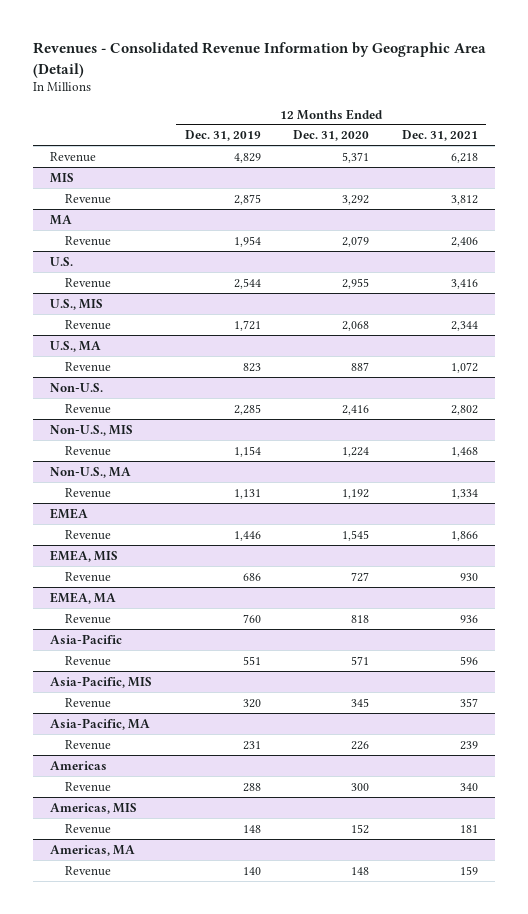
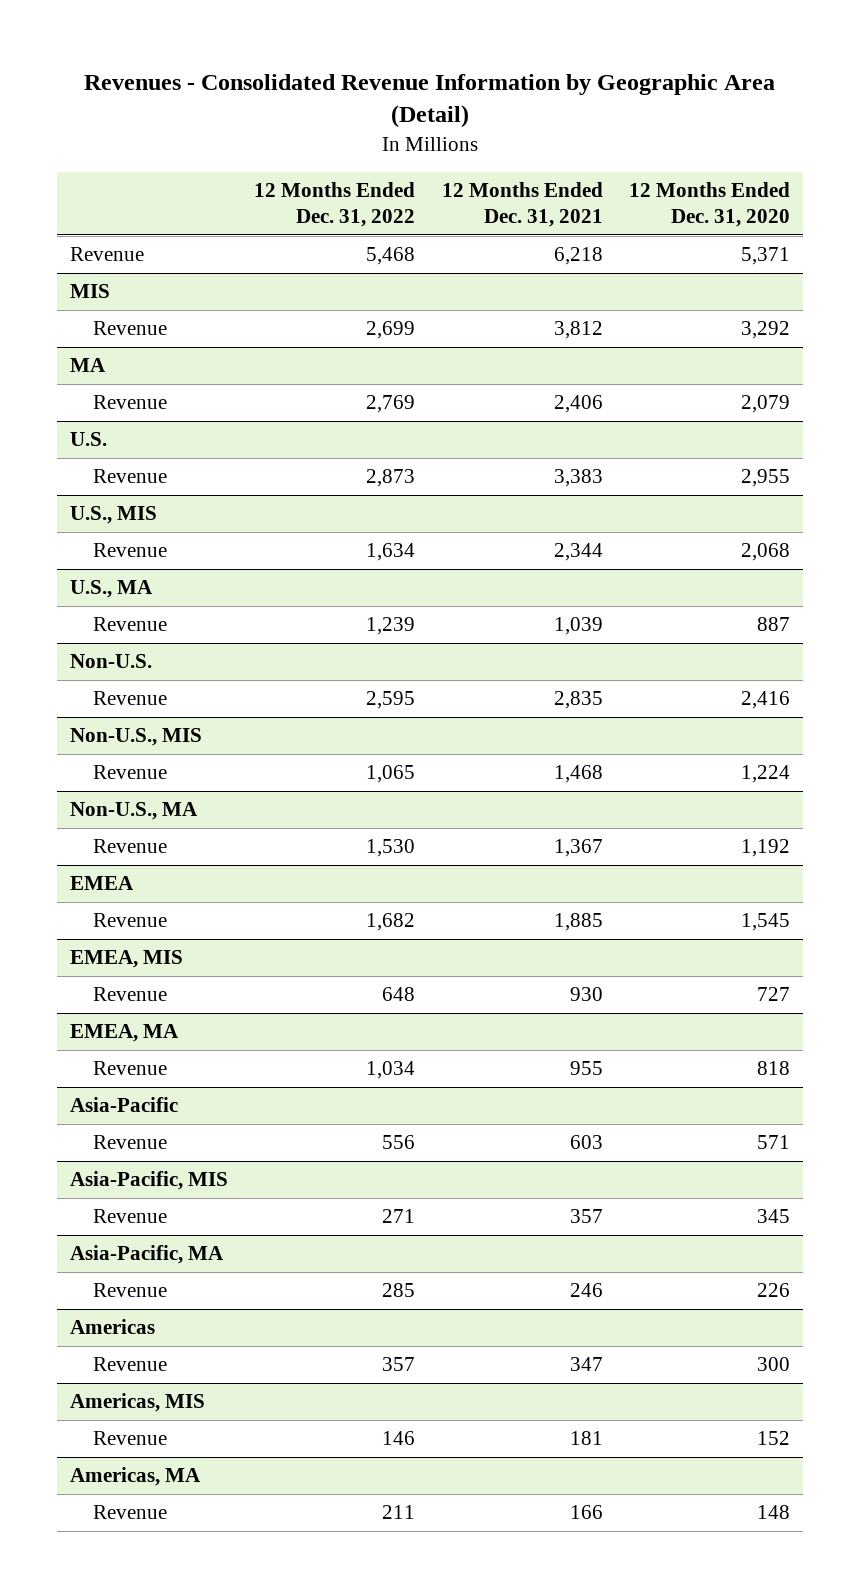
[184,130,261,142] Dec. 31, 2019 -> none
none -> [254,181,416,228] 12 Months Ended Dec. 31, 2022
[451,278,479,289] 3,416 -> [553,469,603,488] 3,383
[451,361,479,373] 1,072 -> [553,617,603,636] 1,039
[451,404,479,415] 2,802 -> [553,691,603,710] 2,835
[451,488,479,499] 1,334 -> [553,839,603,858] 1,367
[451,530,479,541] 1,866 -> [553,913,603,932] 1,885
[460,614,479,623] 936 -> [569,1061,603,1076] 955
[460,655,479,665] 596 -> [569,1135,603,1150] 603
[460,740,479,750] 239 -> [569,1283,603,1298] 246
[460,782,479,791] 340 -> [569,1357,603,1372] 347
[460,865,479,875] 159 -> [569,1505,603,1520] 166

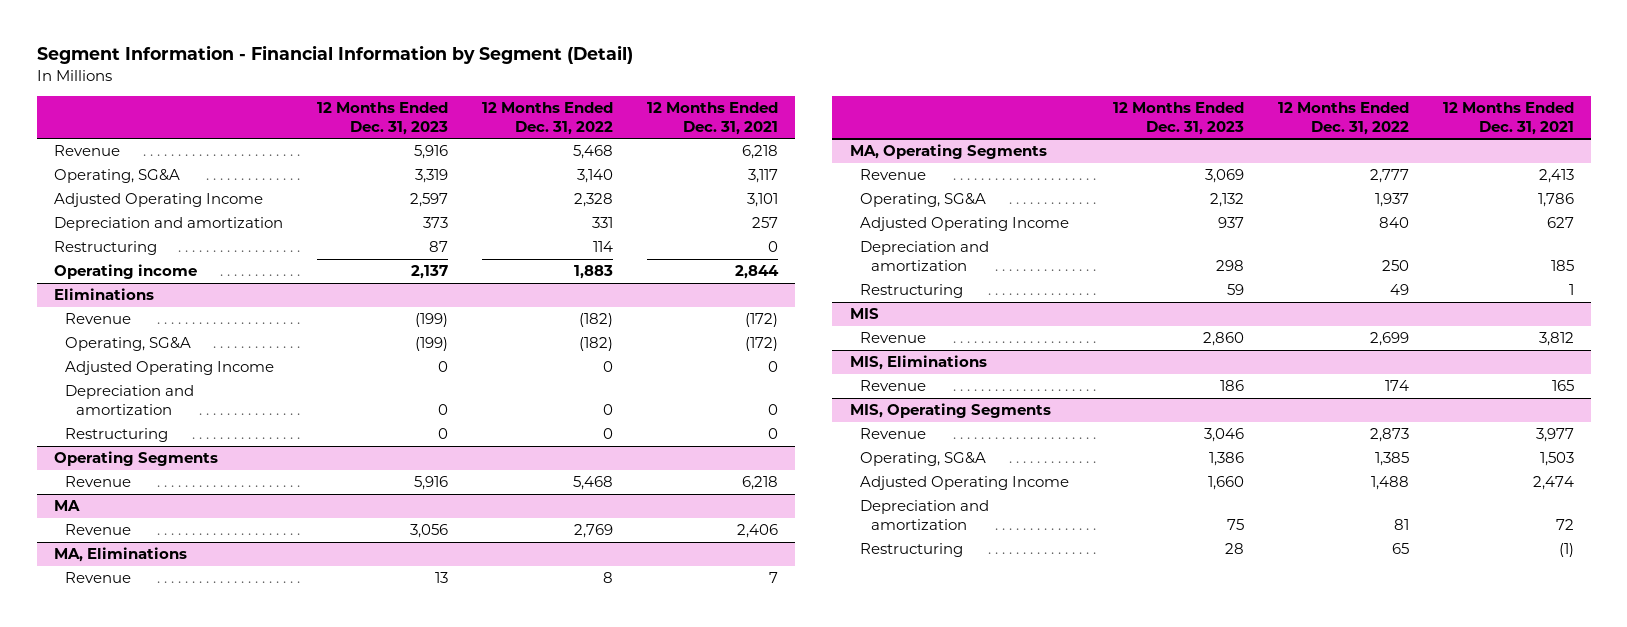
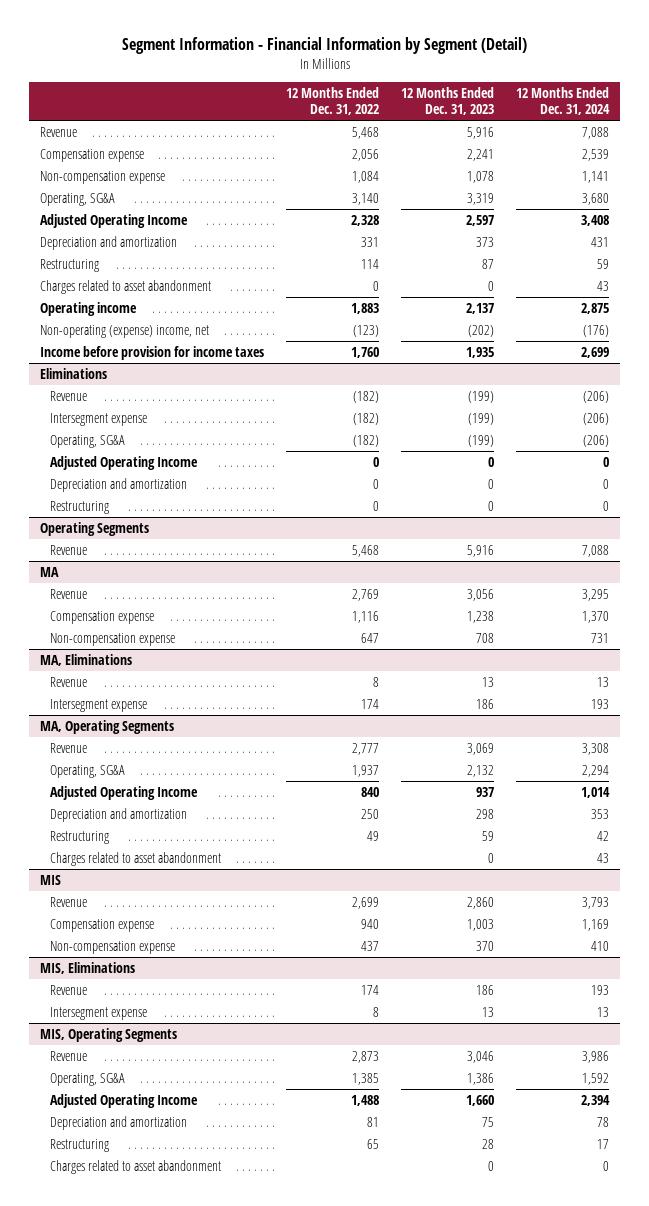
[646,101,778,135] 12 Months Ended Dec. 31, 2021 -> none
none -> [516,86,611,116] 12 Months Ended Dec. 31, 2024
none -> [39,148,144,162] Compensation expense
none -> [39,170,165,184] Non-compensation expense
none -> [39,279,211,294] Charges related to asset abandonment
none -> [39,324,209,338] Non-operating (expense) income, net
none -> [39,345,264,360] Income before provision for income taxes
none -> [50,412,148,426] Intersegment expense
none -> [50,610,155,624] Compensation expense
none -> [50,632,176,646] Non-compensation expense
none -> [50,698,148,712] Intersegment expense
none -> [50,851,222,866] Charges related to asset abandonment
none -> [50,918,155,932] Compensation expense
none -> [50,940,176,954] Non-compensation expense
none -> [50,1006,148,1020] Intersegment expense
none -> [50,1159,222,1174] Charges related to asset abandonment

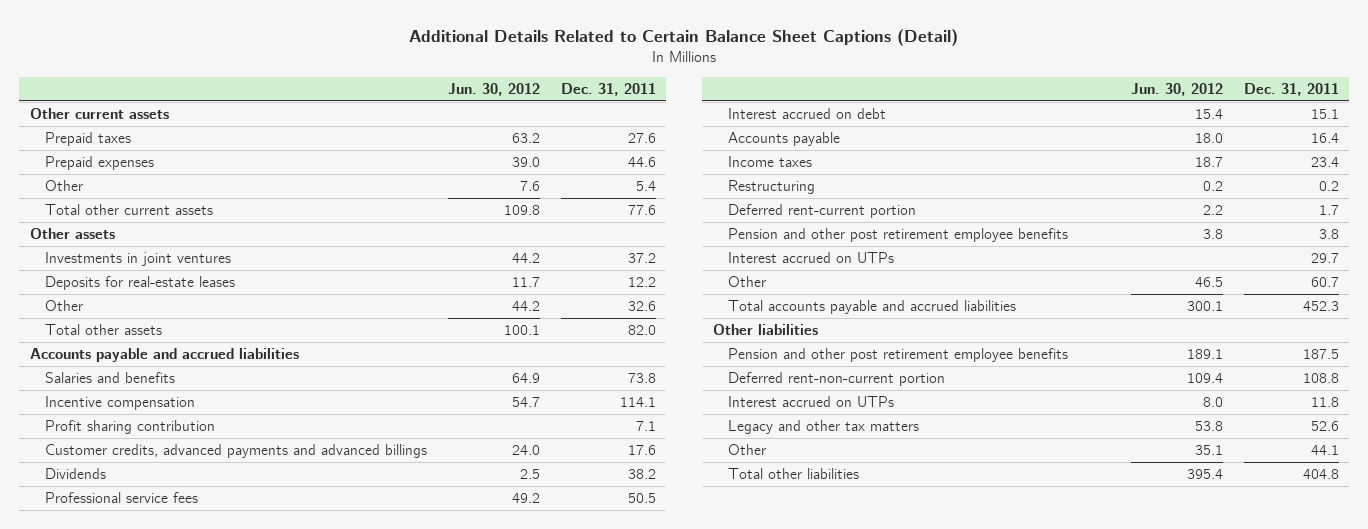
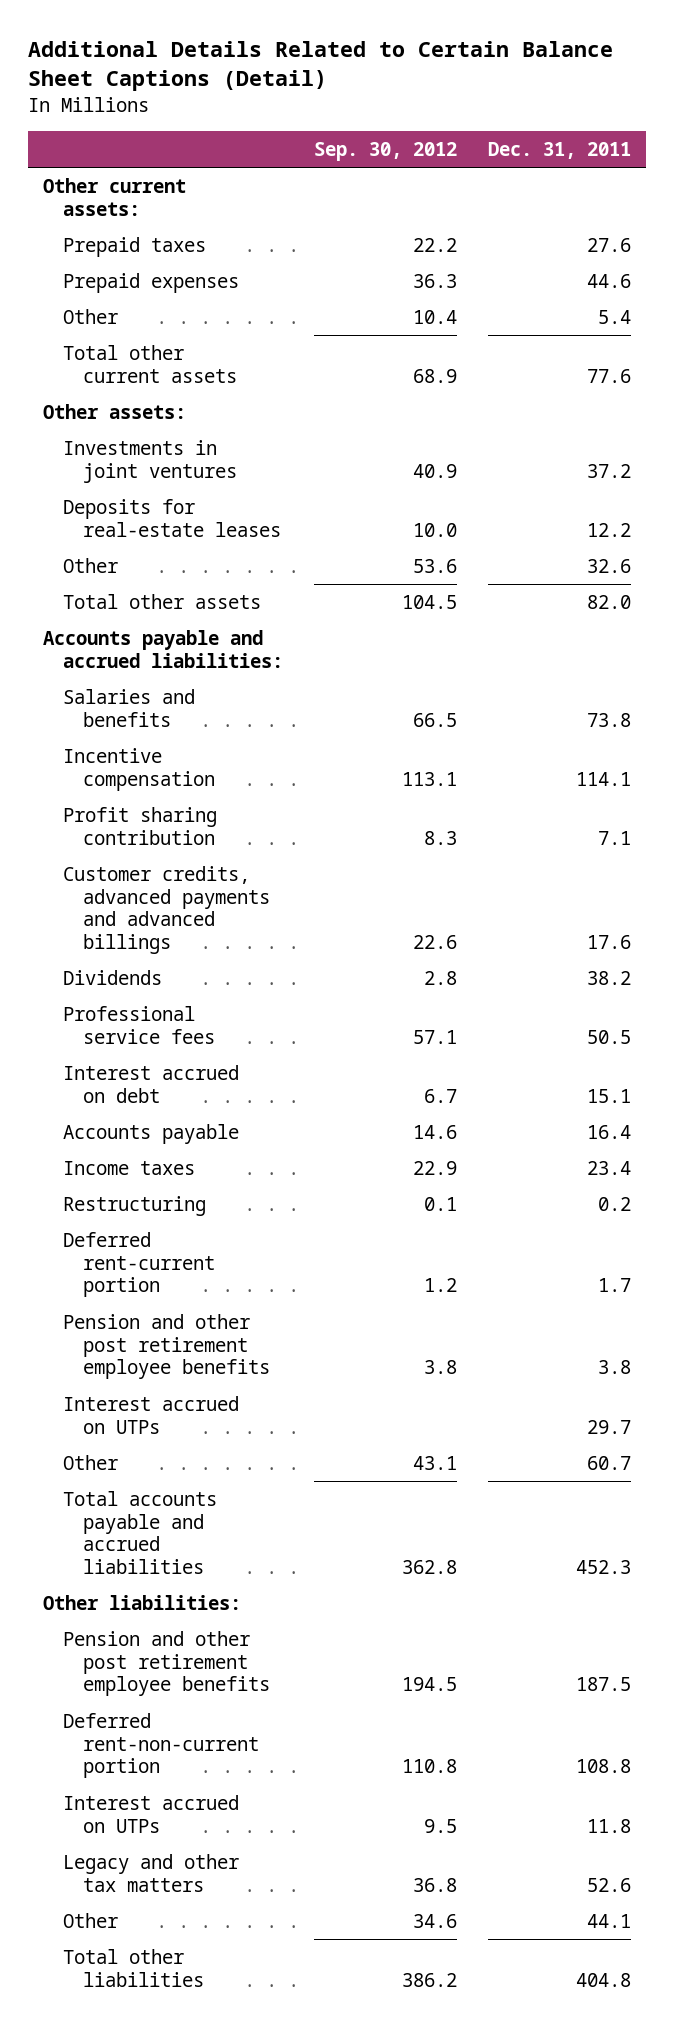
[447,82,540,96] Jun. 30, 2012 -> none
none -> [313,141,457,161] Sep. 30, 2012
[29,108,169,120] Other current assets -> [43,177,187,216] Other current assets:
[29,228,115,240] Other assets -> [43,403,187,419] Other assets:
[29,348,299,363] Accounts payable and accrued liabilities -> [43,629,284,668] Accounts payable and accrued liabilities:
[712,324,818,336] Other liabilities -> [43,1594,242,1610] Other liabilities:

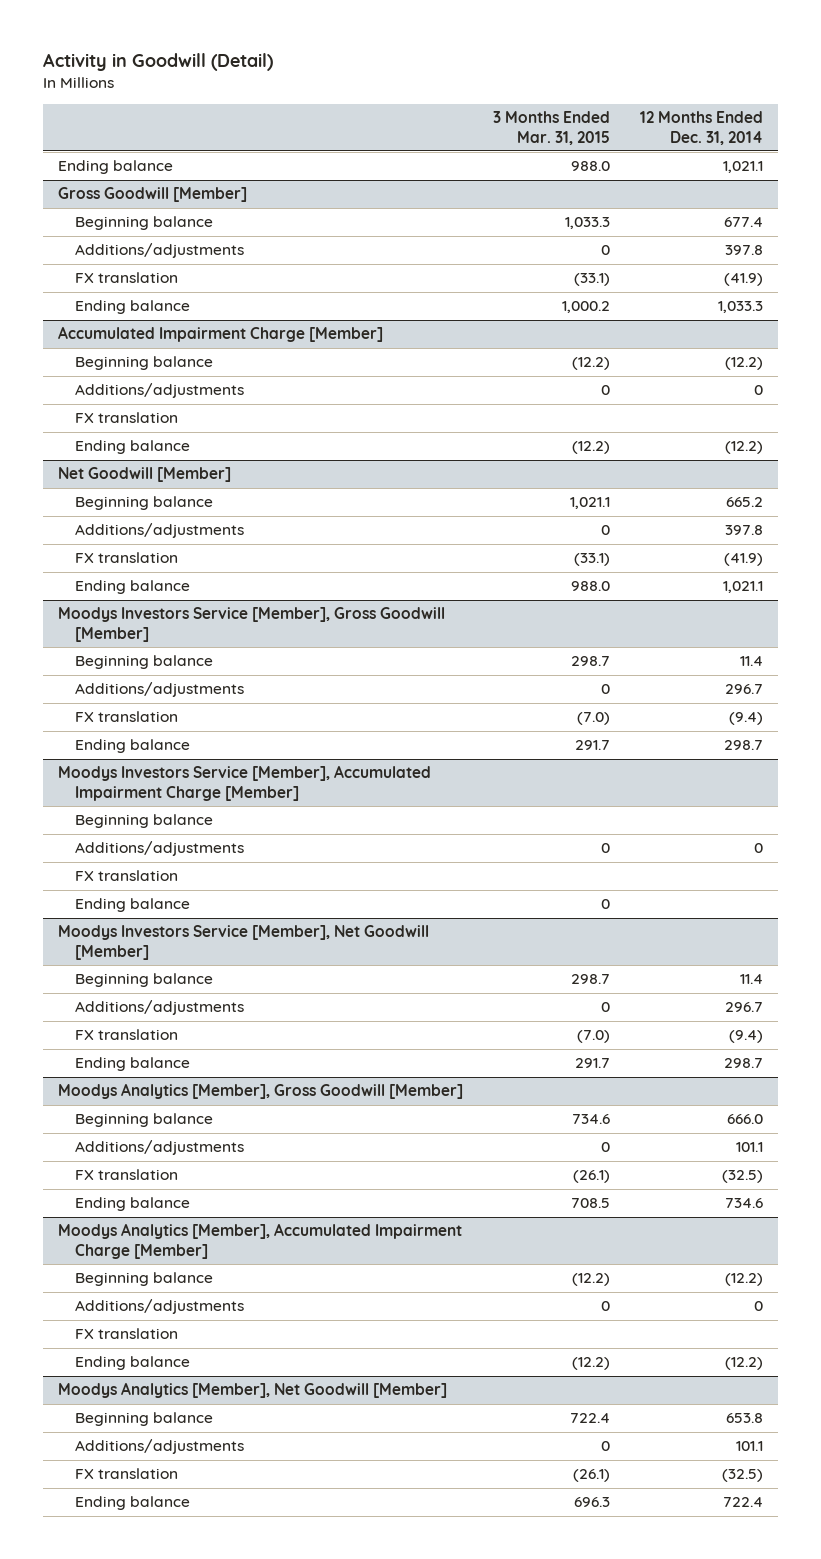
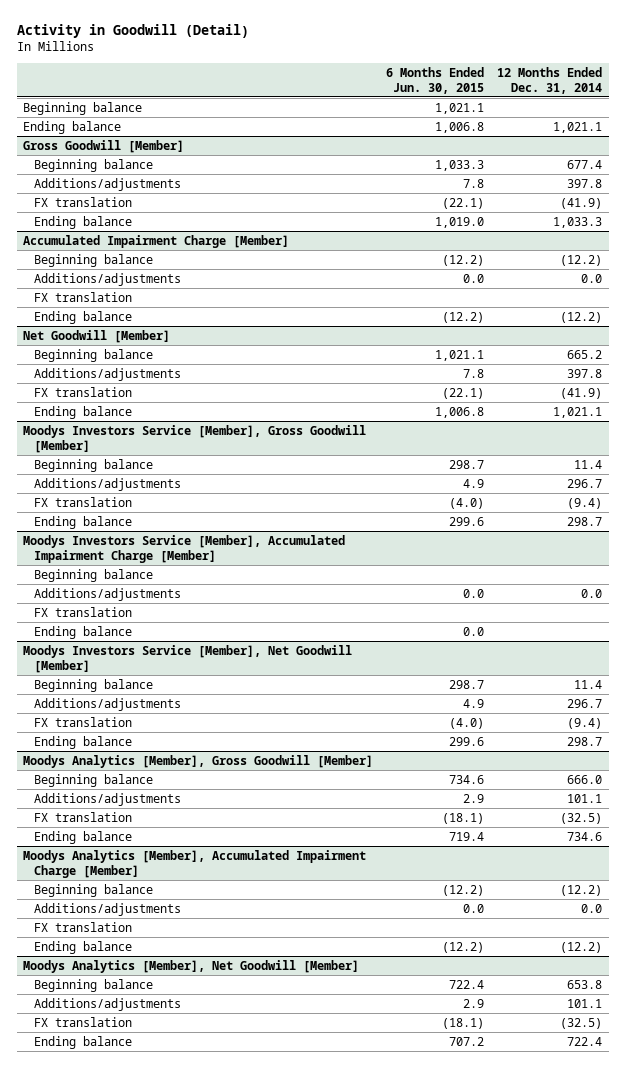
[492,110,610,145] 3 Months Ended Mar. 31, 2015 -> none
none -> [386,66,485,94] 6 Months Ended Jun. 30, 2015
none -> [23,101,143,115] Beginning balance
[754,385,764,396] 0 -> [581,273,603,283] 0.0
[754,843,764,854] 0 -> [581,588,603,598] 0.0
[754,1301,764,1312] 0 -> [581,903,603,913] 0.0

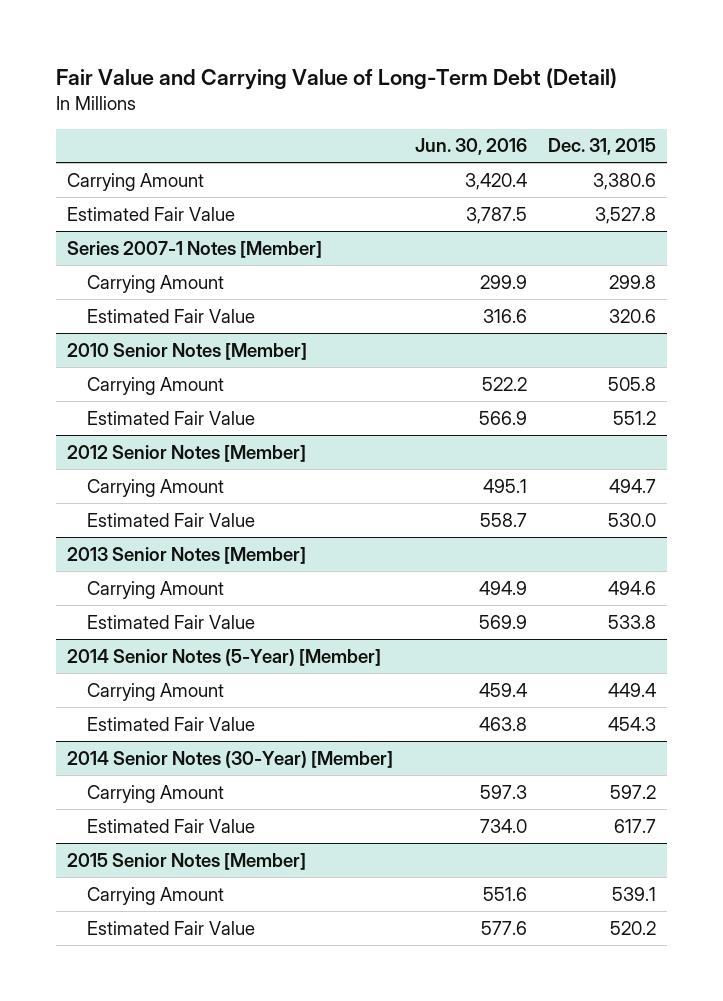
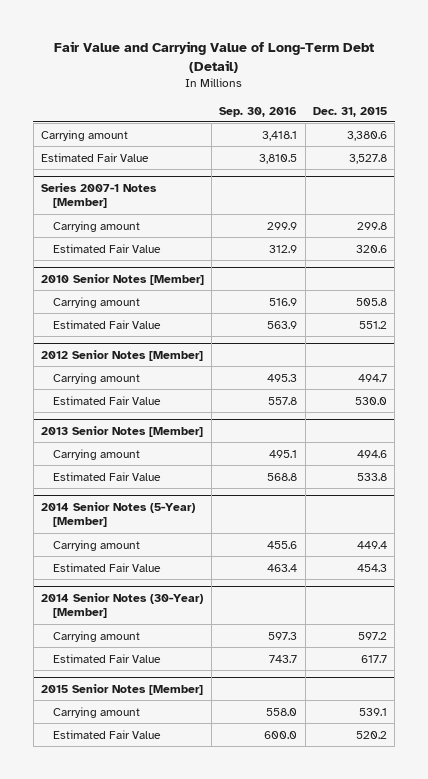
[414,138,527,156] Jun. 30, 2016 -> none
none -> [219,106,298,117] Sep. 30, 2016
[66,172,204,191] Carrying Amount -> [41,129,129,141] Carrying amount
[86,274,224,293] Carrying Amount -> [52,220,140,232] Carrying amount
[86,376,224,395] Carrying Amount -> [52,296,140,308] Carrying amount
[86,478,224,497] Carrying Amount -> [52,372,140,384] Carrying amount
[86,580,224,599] Carrying Amount -> [52,448,140,460] Carrying amount
[86,682,224,701] Carrying Amount -> [52,539,140,551] Carrying amount
[86,784,224,803] Carrying Amount -> [52,630,140,642] Carrying amount
[86,886,224,905] Carrying Amount -> [52,706,140,718] Carrying amount

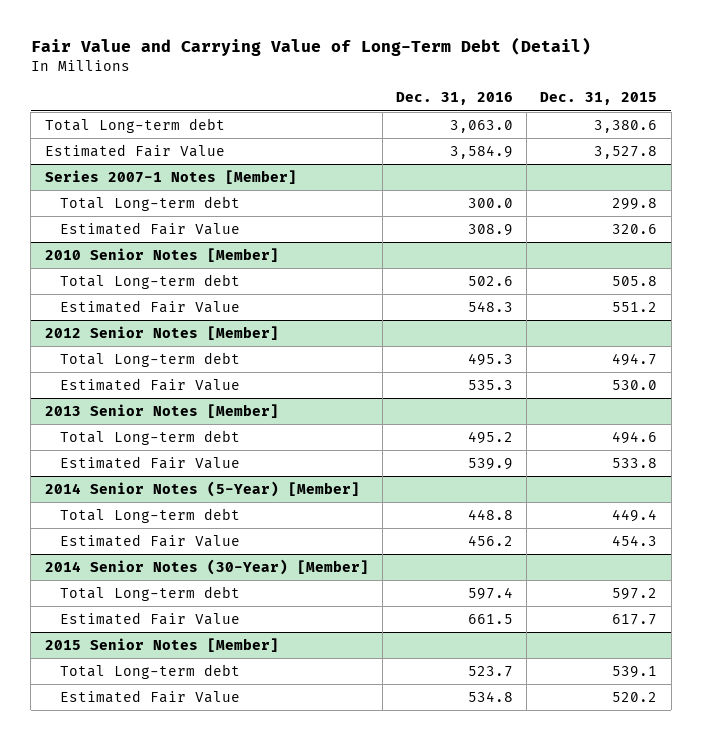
[219,106,298,117] Sep. 30, 2016 -> none
none -> [395,92,513,106] Dec. 31, 2016
[41,129,129,141] Carrying amount -> [44,117,225,133] Total Long-term debt
[52,220,140,232] Carrying amount -> [60,195,241,211] Total Long-term debt
[52,296,140,308] Carrying amount -> [60,273,241,289] Total Long-term debt
[52,372,140,384] Carrying amount -> [60,351,241,367] Total Long-term debt
[52,448,140,460] Carrying amount -> [60,429,241,445] Total Long-term debt
[52,539,140,551] Carrying amount -> [60,507,241,523] Total Long-term debt
[52,630,140,642] Carrying amount -> [60,585,241,601] Total Long-term debt
[52,706,140,718] Carrying amount -> [60,663,241,679] Total Long-term debt

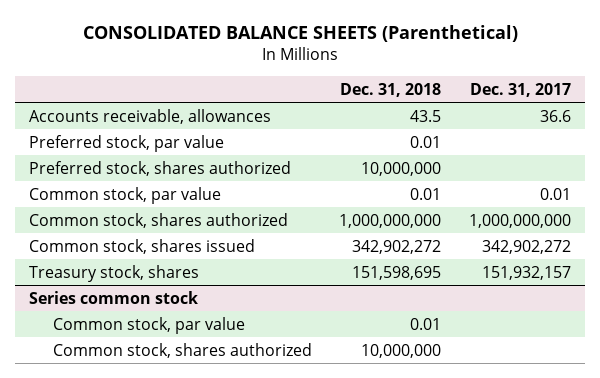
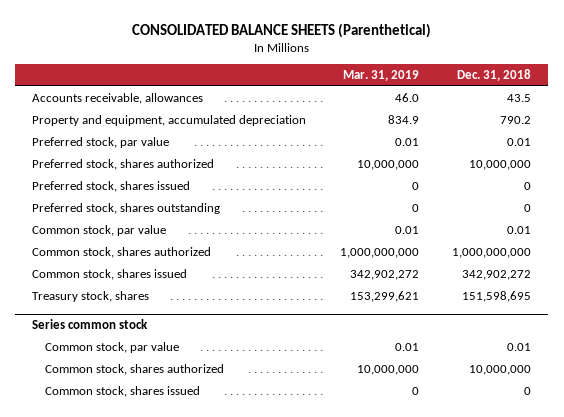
[469,82,571,97] Dec. 31, 2017 -> none
none -> [342,70,419,82] Mar. 31, 2019
none -> [32,114,307,126] Property and equipment, accumulated depreciation
none -> [32,180,191,192] Preferred stock, shares issued
none -> [32,202,221,214] Preferred stock, shares outstanding
none -> [45,385,201,397] Common stock, shares issued

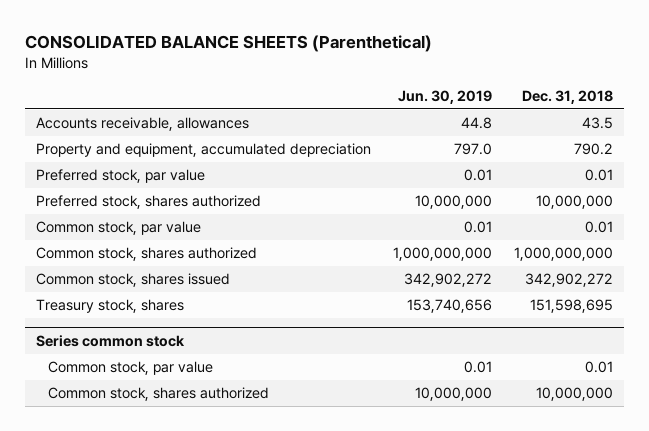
[342,70,419,82] Mar. 31, 2019 -> none
none -> [398,89,493,104] Jun. 30, 2019
[32,180,191,192] Preferred stock, shares issued -> none
[32,202,221,214] Preferred stock, shares outstanding -> none
[45,385,201,397] Common stock, shares issued -> none

